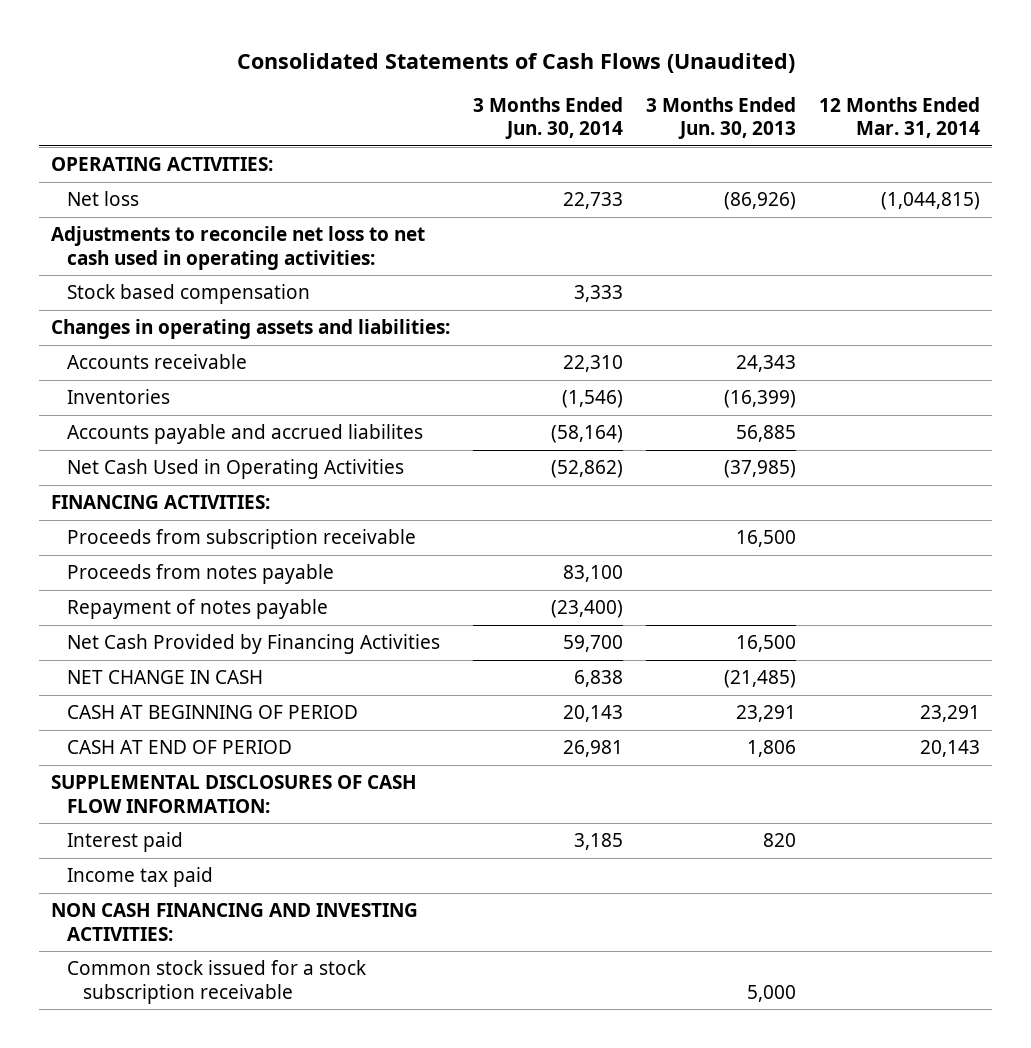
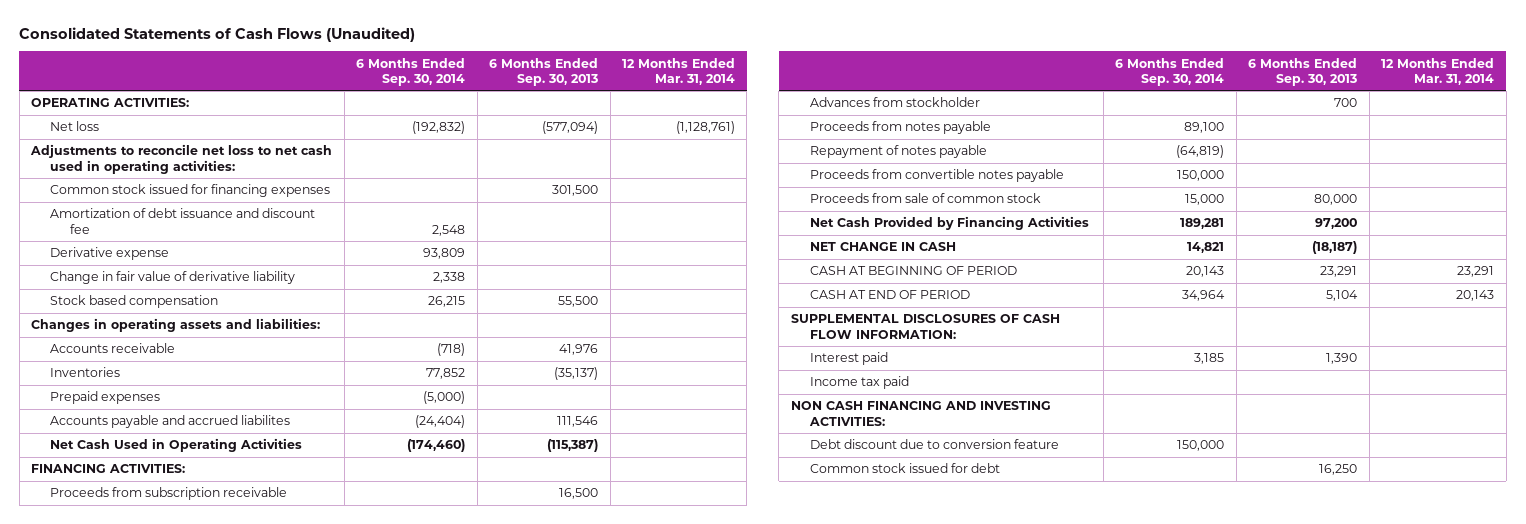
[473,96,624,140] 3 Months Ended Jun. 30, 2014 -> none
[646,96,797,140] 3 Months Ended Jun. 30, 2013 -> none
none -> [356,57,466,86] 6 Months Ended Sep. 30, 2014
none -> [489,57,599,86] 6 Months Ended Sep. 30, 2013
[881,192,981,211] (1,044,815) -> [676,121,736,135] (1,128,761)
none -> [50,184,331,198] Common stock issued for financing expenses
none -> [50,208,316,234] Amortization of debt issuance and discount fee
none -> [50,247,170,261] Derivative expense
none -> [50,271,296,285] Change in fair value of derivative liability
none -> [50,391,161,405] Prepaid expenses
none -> [809,97,980,108] Advances from stockholder
none -> [809,169,1064,183] Proceeds from convertible notes payable
none -> [809,193,1041,204] Proceeds from sale of common stock
none -> [809,439,1059,450] Debt discount due to conversion feature
[67,960,367,1004] Common stock issued for a stock subscription receivable -> [809,463,1000,474] Common stock issued for debt

